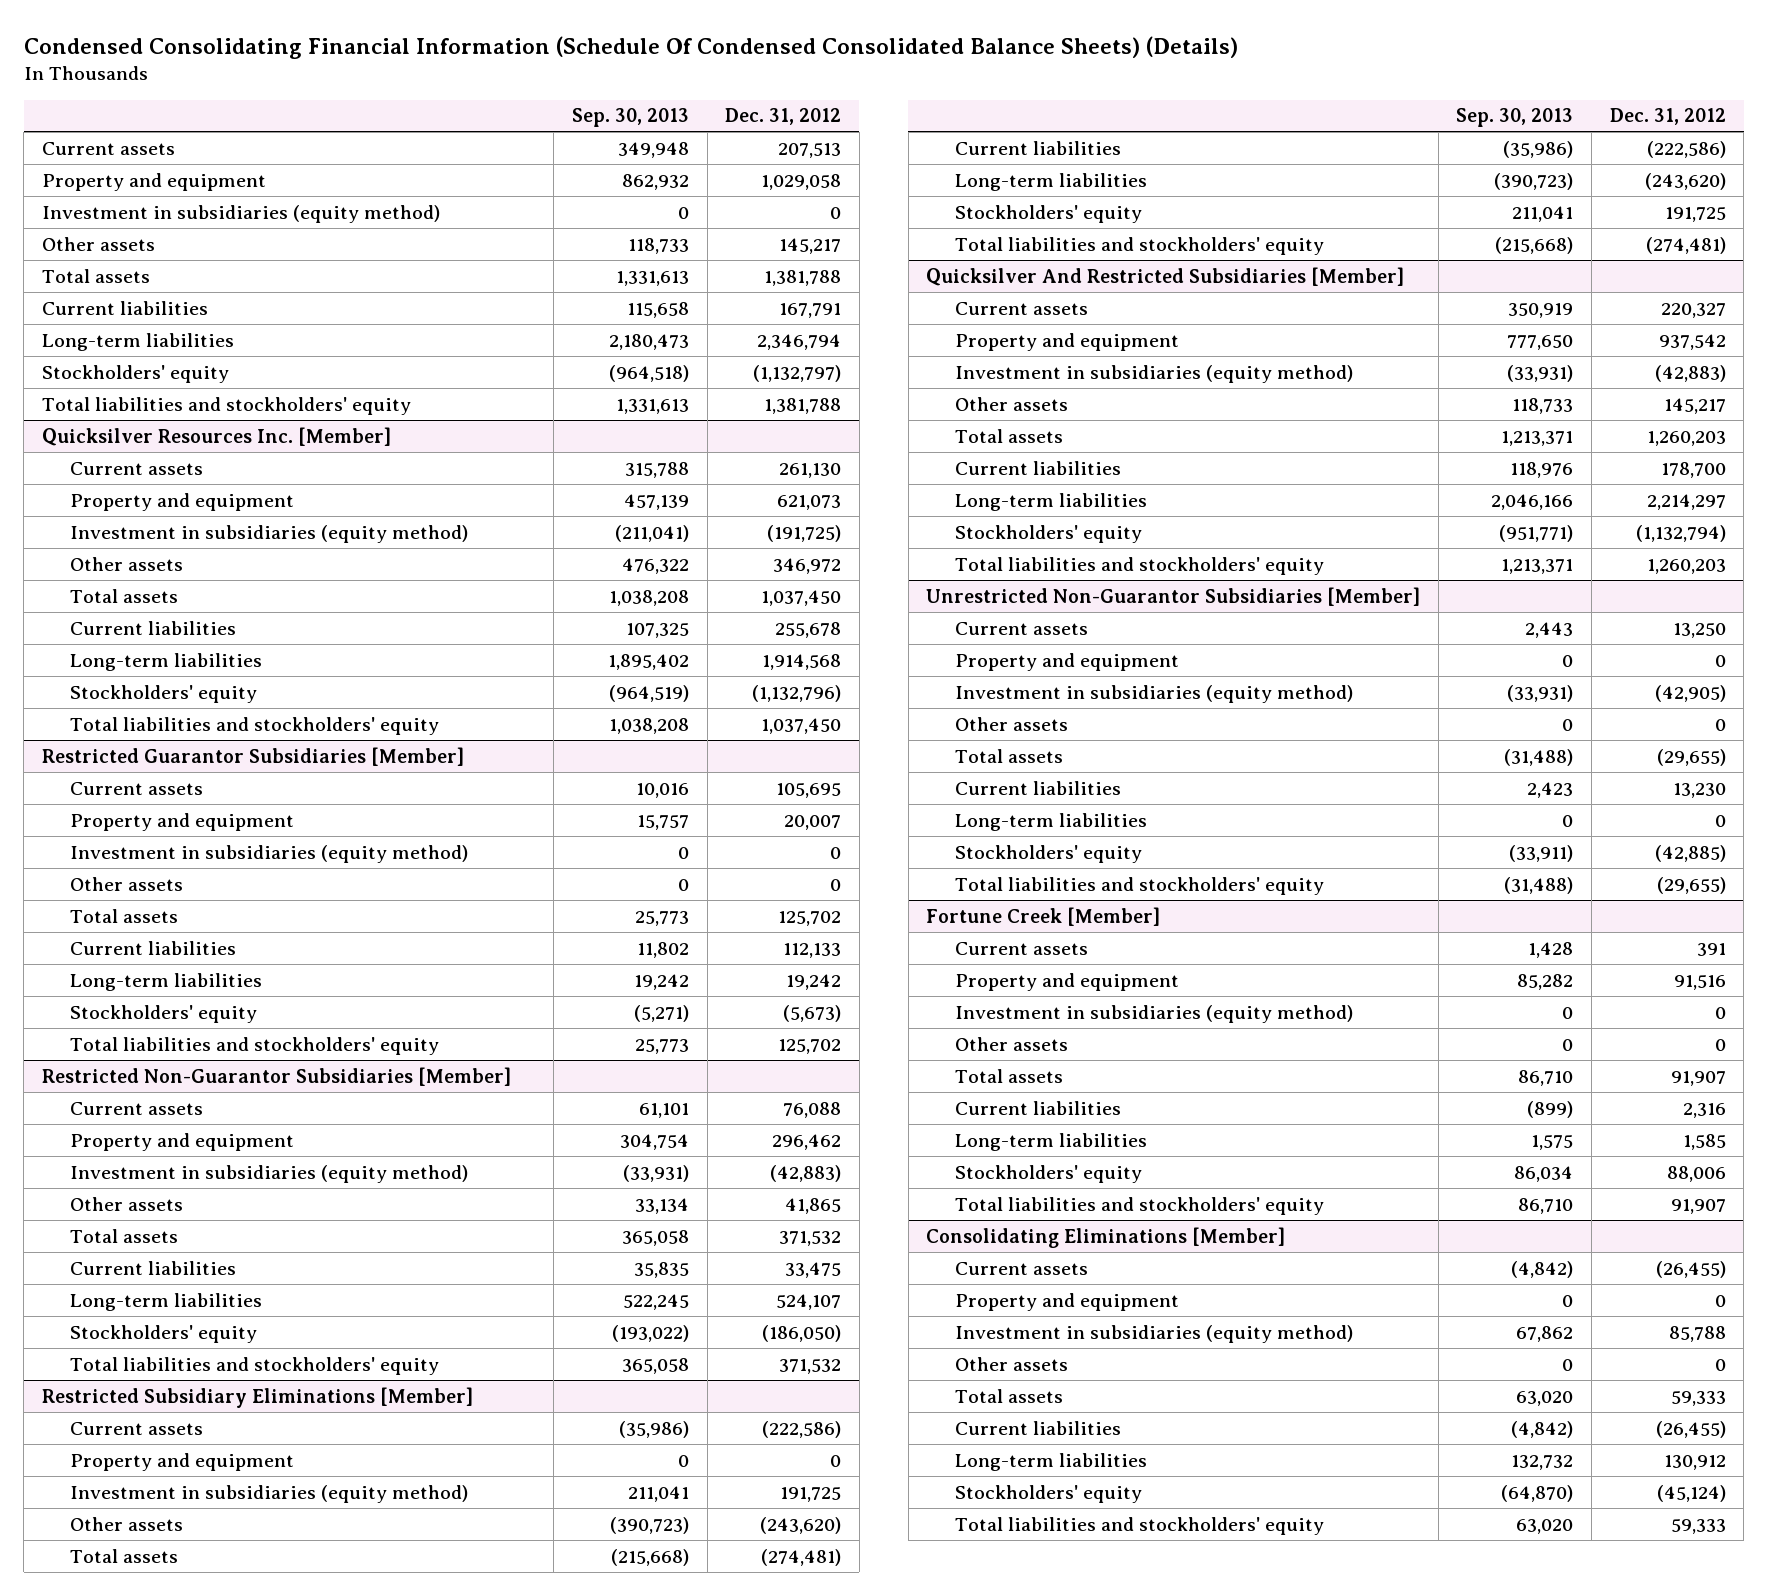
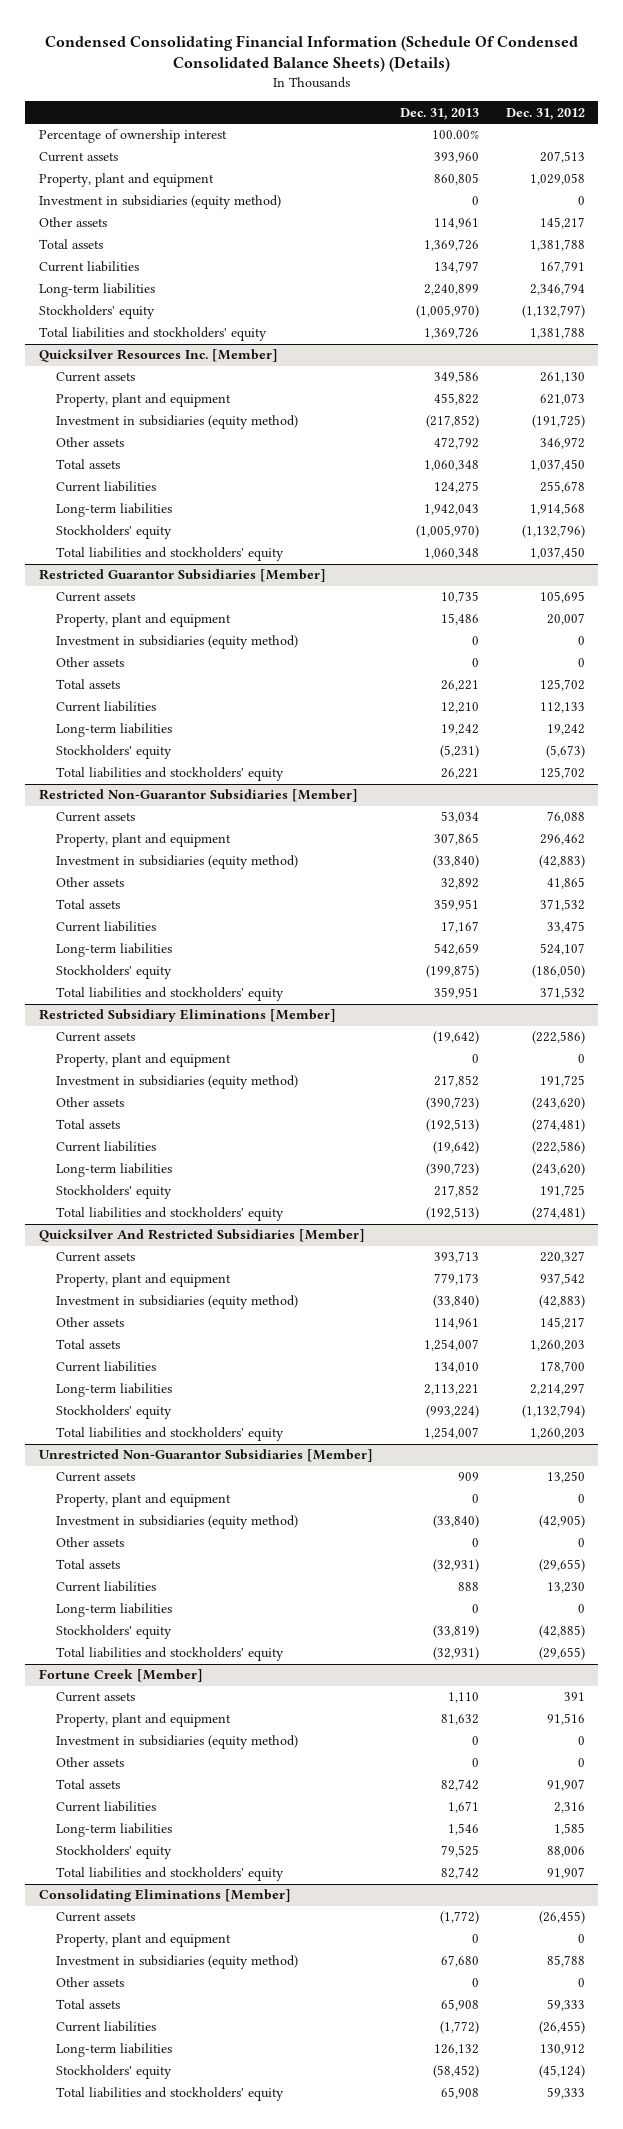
[571,108,689,128] Sep. 30, 2013 -> none
none -> [399,107,479,120] Dec. 31, 2013
none -> [38,129,227,144] Percentage of ownership interest
[41,172,266,191] Property and equipment -> [38,173,214,188] Property, plant and equipment
[70,492,295,511] Property and equipment -> [56,393,232,408] Property, plant and equipment
[70,812,295,831] Property and equipment -> [56,613,232,628] Property, plant and equipment
[70,1132,295,1151] Property and equipment -> [56,833,232,848] Property, plant and equipment
[70,1452,295,1471] Property and equipment -> [56,1053,232,1068] Property, plant and equipment
[954,332,1179,351] Property and equipment -> [56,1273,232,1288] Property, plant and equipment
[954,652,1179,671] Property and equipment -> [56,1493,232,1508] Property, plant and equipment
[954,972,1179,991] Property and equipment -> [56,1713,232,1728] Property, plant and equipment
[954,1292,1179,1311] Property and equipment -> [56,1933,232,1948] Property, plant and equipment

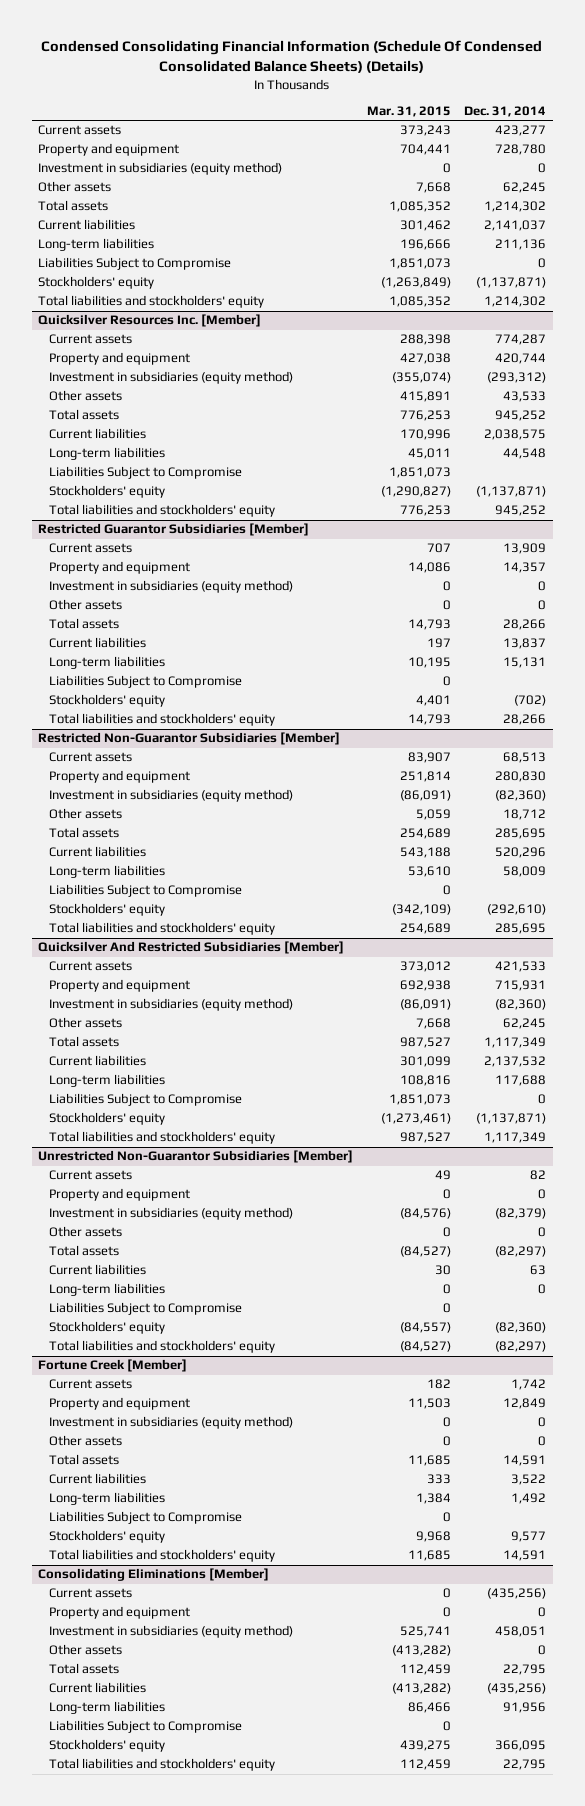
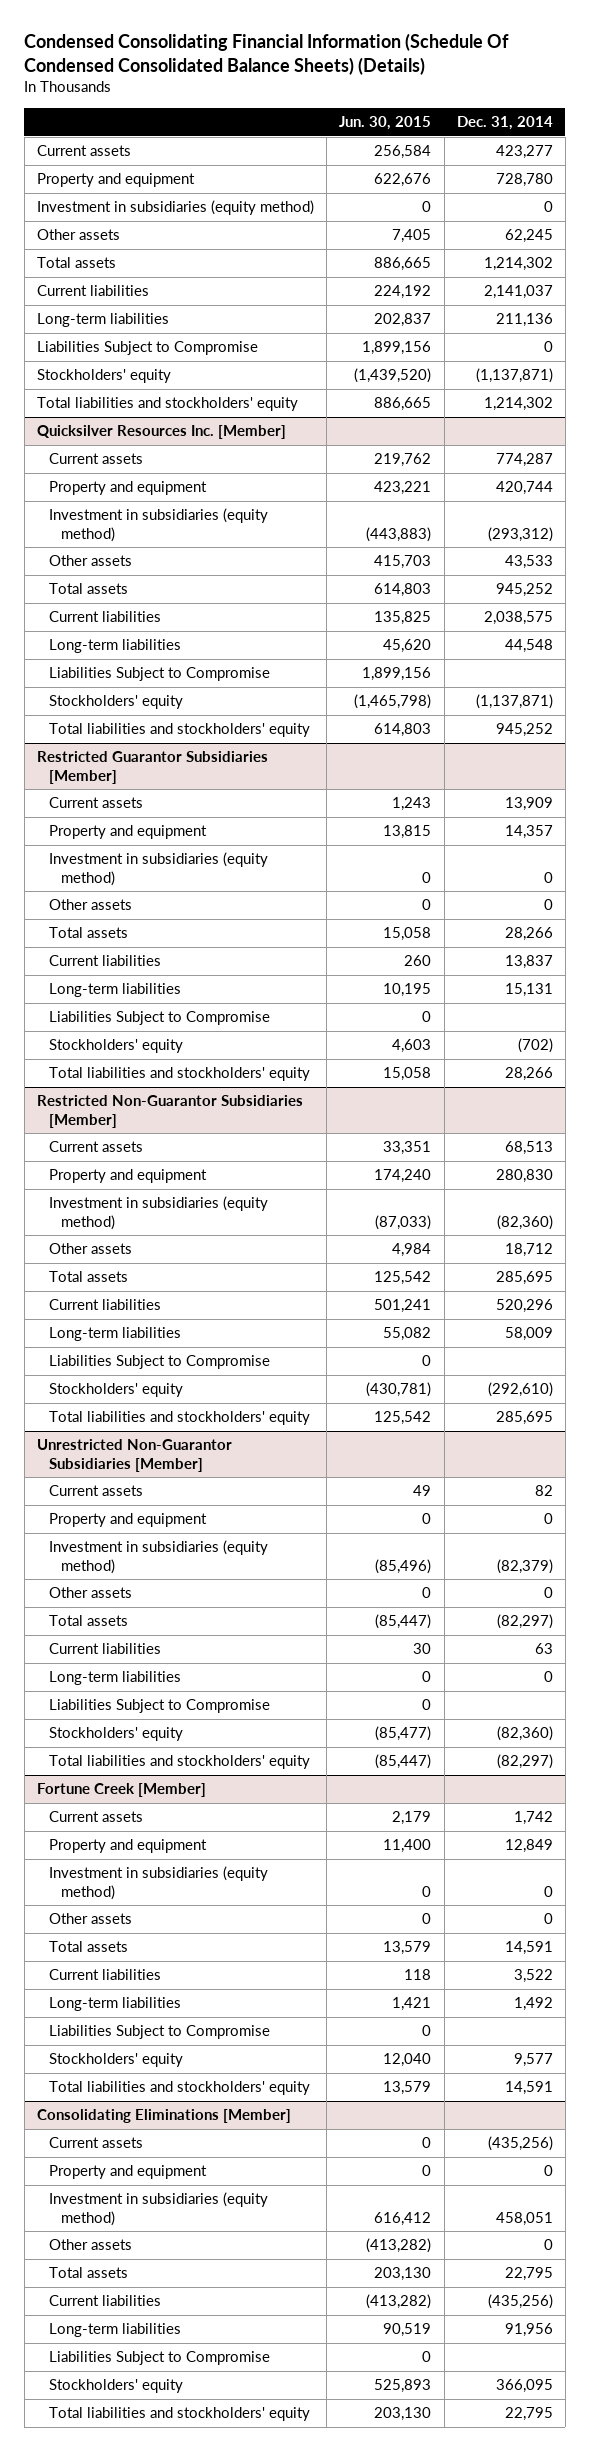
[366,105,451,117] Mar. 31, 2015 -> none
none -> [339,116,432,131] Jun. 30, 2015
[38,941,345,955] Quicksilver And Restricted Subsidiaries [Member] -> none
[49,961,133,972] Current assets -> none
[49,979,191,993] Property and equipment -> none
[49,998,294,1012] Investment in subsidiaries (equity method) -> none
[49,1017,123,1029] Other assets -> none
[49,1036,120,1048] Total assets -> none
[49,1055,147,1067] Current liabilities -> none
[49,1074,166,1088] Long-term liabilities -> none
[49,1093,243,1107] Liabilities Subject to Compromise -> none
[49,1112,166,1126] Stockholders' equity -> none
[49,1131,276,1145] Total liabilities and stockholders' equity -> none

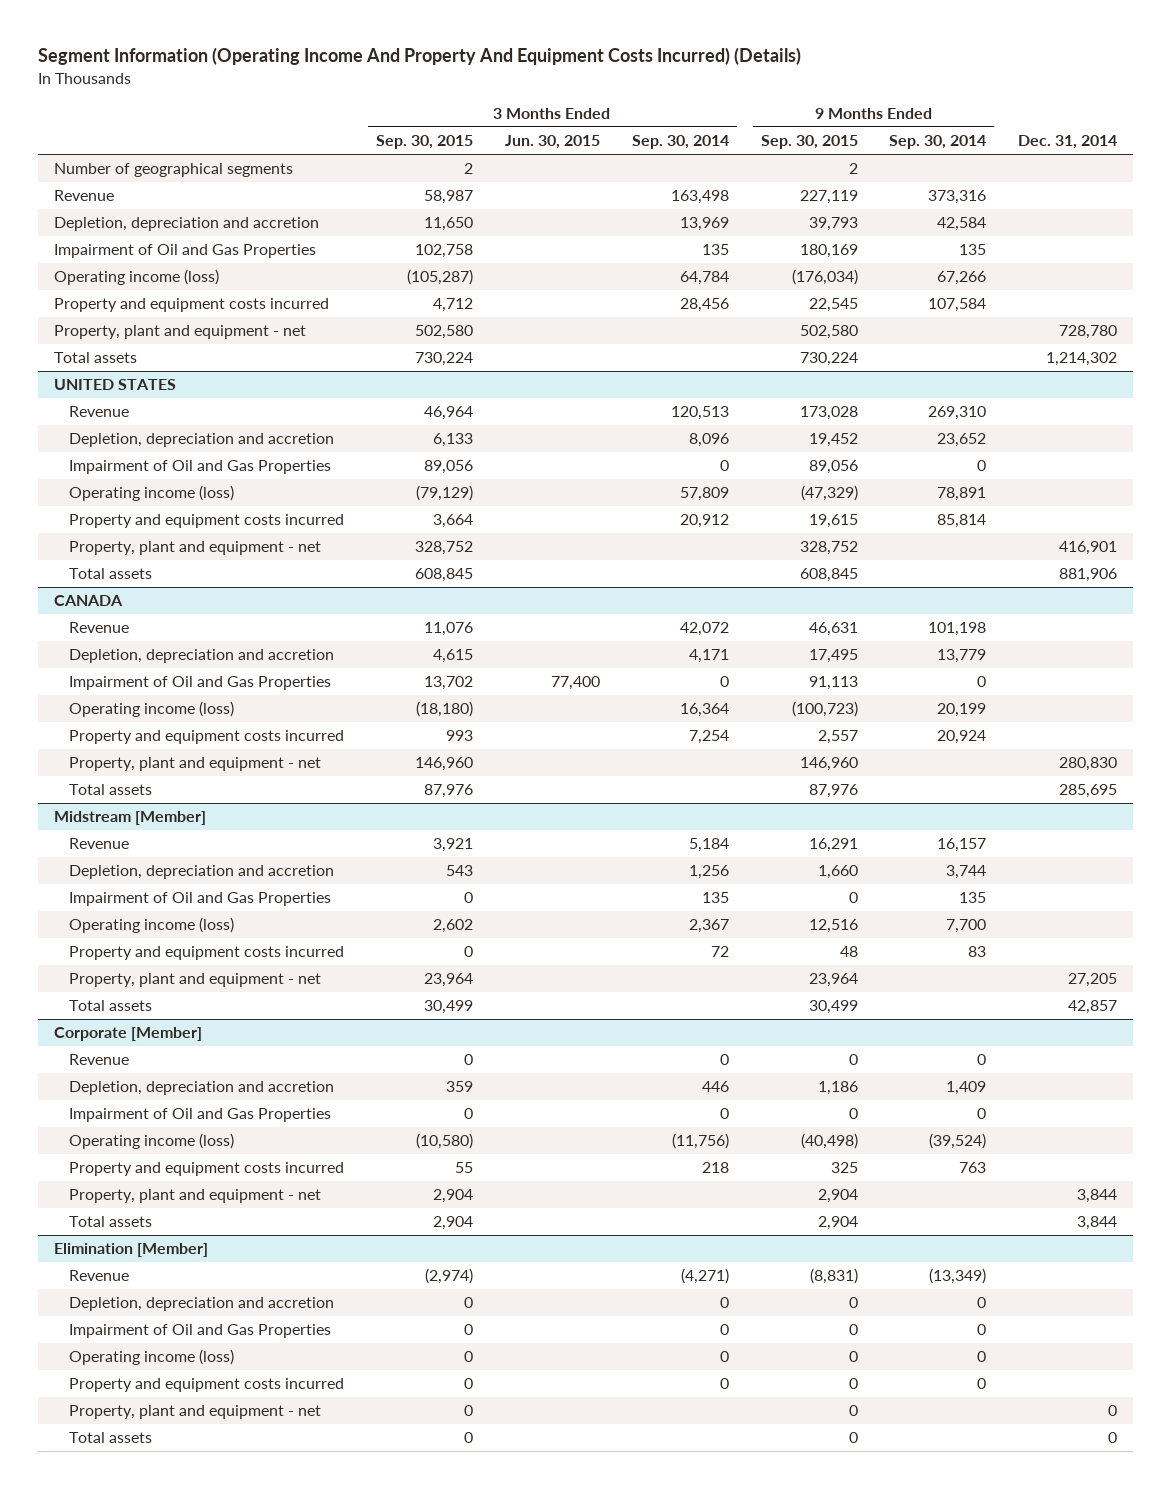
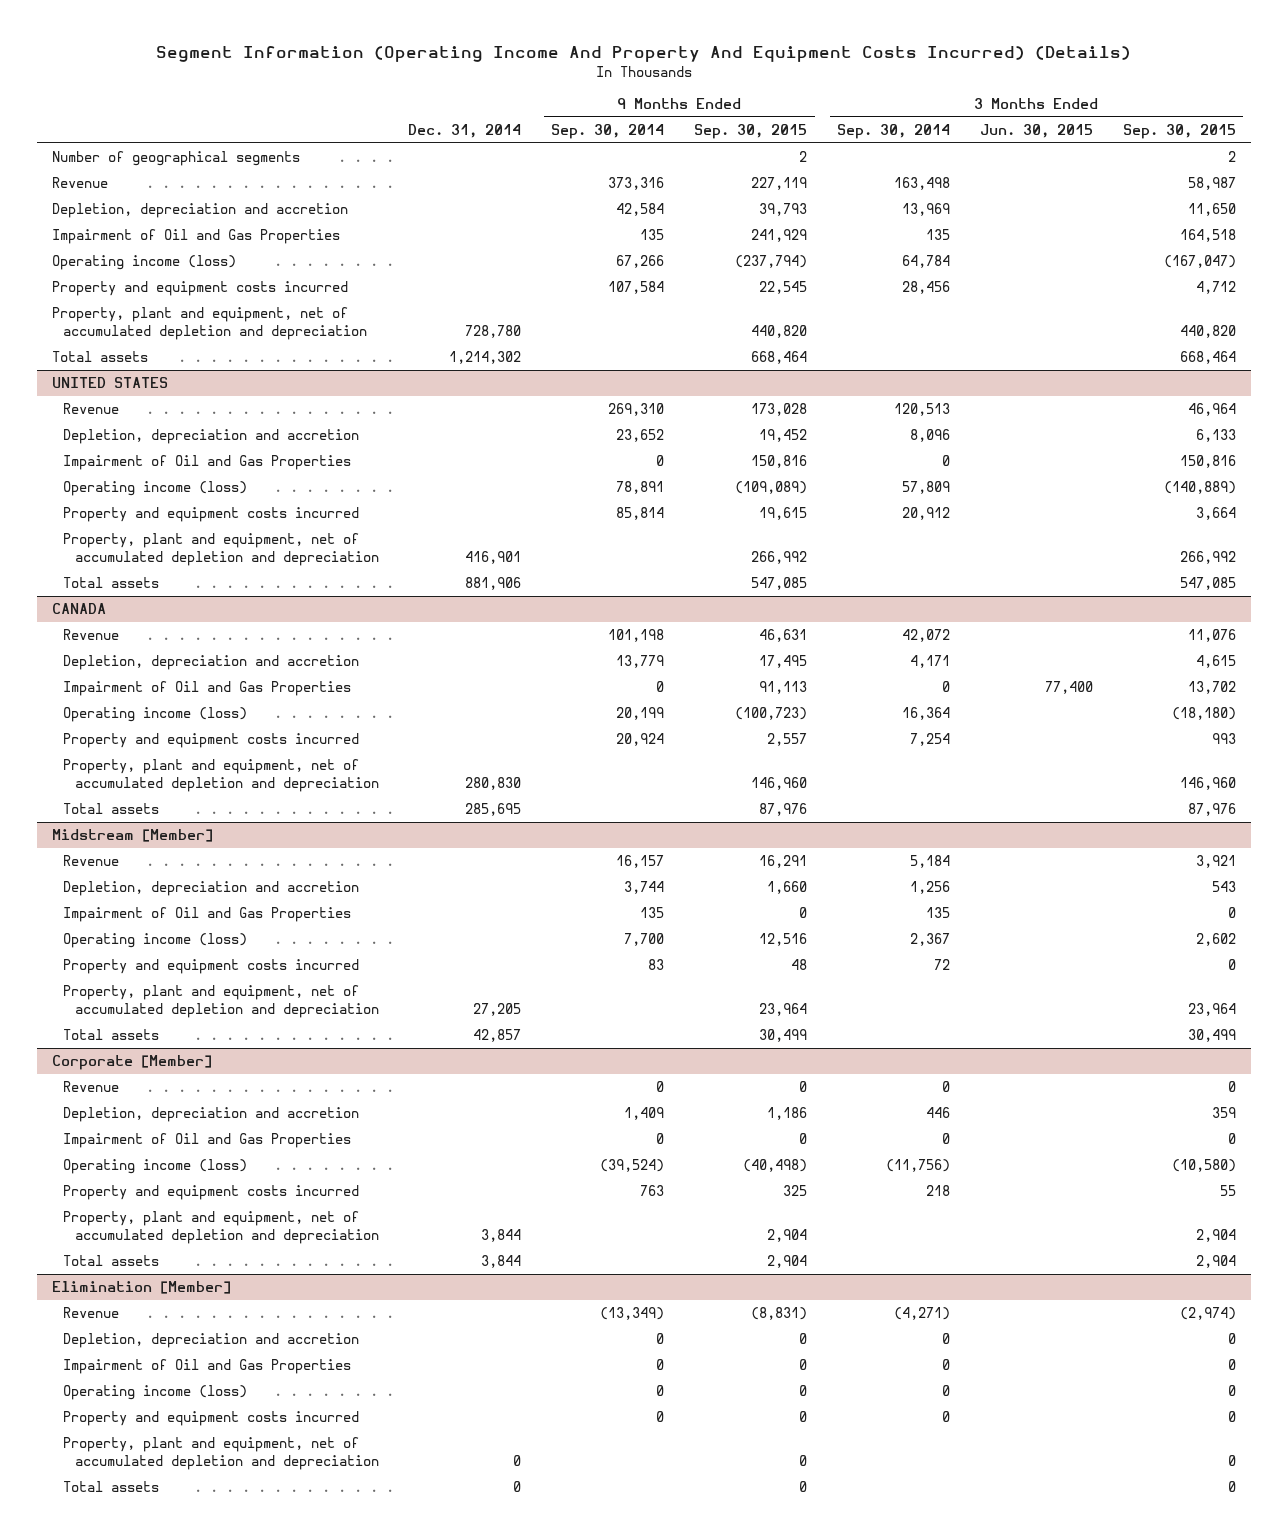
[415,244,474,259] 102,758 -> [1179,229,1236,243] 164,518
[799,244,858,259] 180,169 -> [751,229,808,243] 241,929
[407,269,474,286] (105,287) -> [1163,255,1236,269] (167,047)
[791,269,858,286] (176,034) -> [735,255,808,269] (237,794)
[53,325,306,340] Property, plant and equipment - net -> [51,307,368,340] Property, plant and equipment, net of accumulated depletion and depreciation
[415,325,474,340] 502,580 -> [1179,324,1236,338] 440,820
[799,325,858,340] 502,580 -> [751,324,808,338] 440,820
[415,352,474,367] 730,224 -> [1179,351,1236,365] 668,464
[799,352,858,367] 730,224 -> [751,351,808,365] 668,464
[424,460,474,475] 89,056 -> [1179,455,1236,469] 150,816
[808,460,858,475] 89,056 -> [751,455,808,469] 150,816
[416,485,474,502] (79,129) -> [1163,481,1236,495] (140,889)
[800,485,858,502] (47,329) -> [735,481,808,495] (109,089)
[69,541,322,556] Property, plant and equipment - net -> [63,533,379,566] Property, plant and equipment, net of accumulated depletion and depreciation
[415,541,474,556] 328,752 -> [1179,550,1236,564] 266,992
[799,541,858,556] 328,752 -> [751,550,808,564] 266,992
[415,568,474,583] 608,845 -> [1179,577,1236,591] 547,085
[799,568,858,583] 608,845 -> [751,577,808,591] 547,085
[69,757,322,772] Property, plant and equipment - net -> [63,759,379,792] Property, plant and equipment, net of accumulated depletion and depreciation
[69,973,322,988] Property, plant and equipment - net -> [63,985,379,1018] Property, plant and equipment, net of accumulated depletion and depreciation
[69,1189,322,1204] Property, plant and equipment - net -> [63,1211,379,1244] Property, plant and equipment, net of accumulated depletion and depreciation
[69,1405,322,1420] Property, plant and equipment - net -> [63,1437,379,1470] Property, plant and equipment, net of accumulated depletion and depreciation

